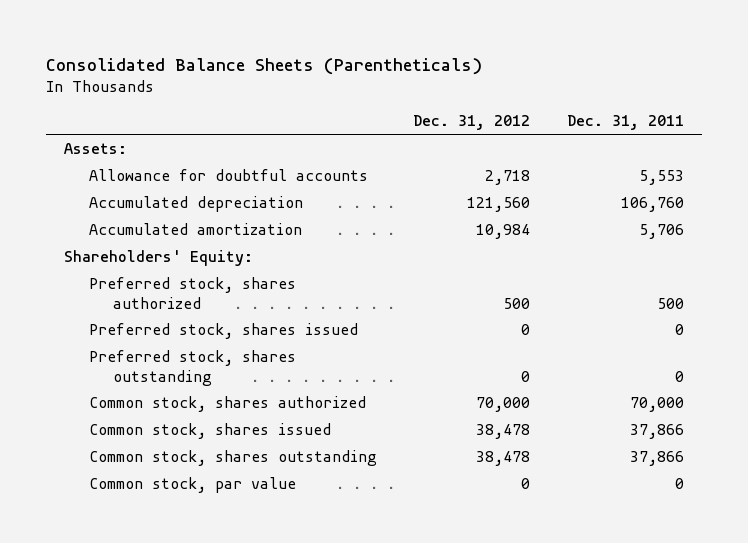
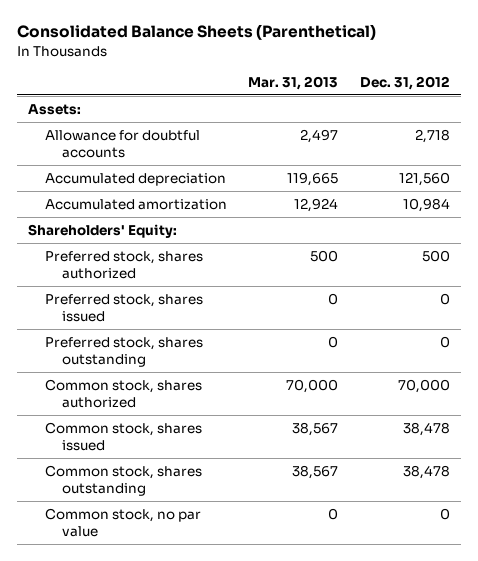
[46,57,483,75] Consolidated Balance Sheets (Parentheticals) -> [16,24,376,41] Consolidated Balance Sheets (Parenthetical)
[566,115,684,131] Dec. 31, 2011 -> none
none -> [248,75,339,90] Mar. 31, 2013
[88,476,296,493] Common stock, par value -> [44,507,201,538] Common stock, no par value

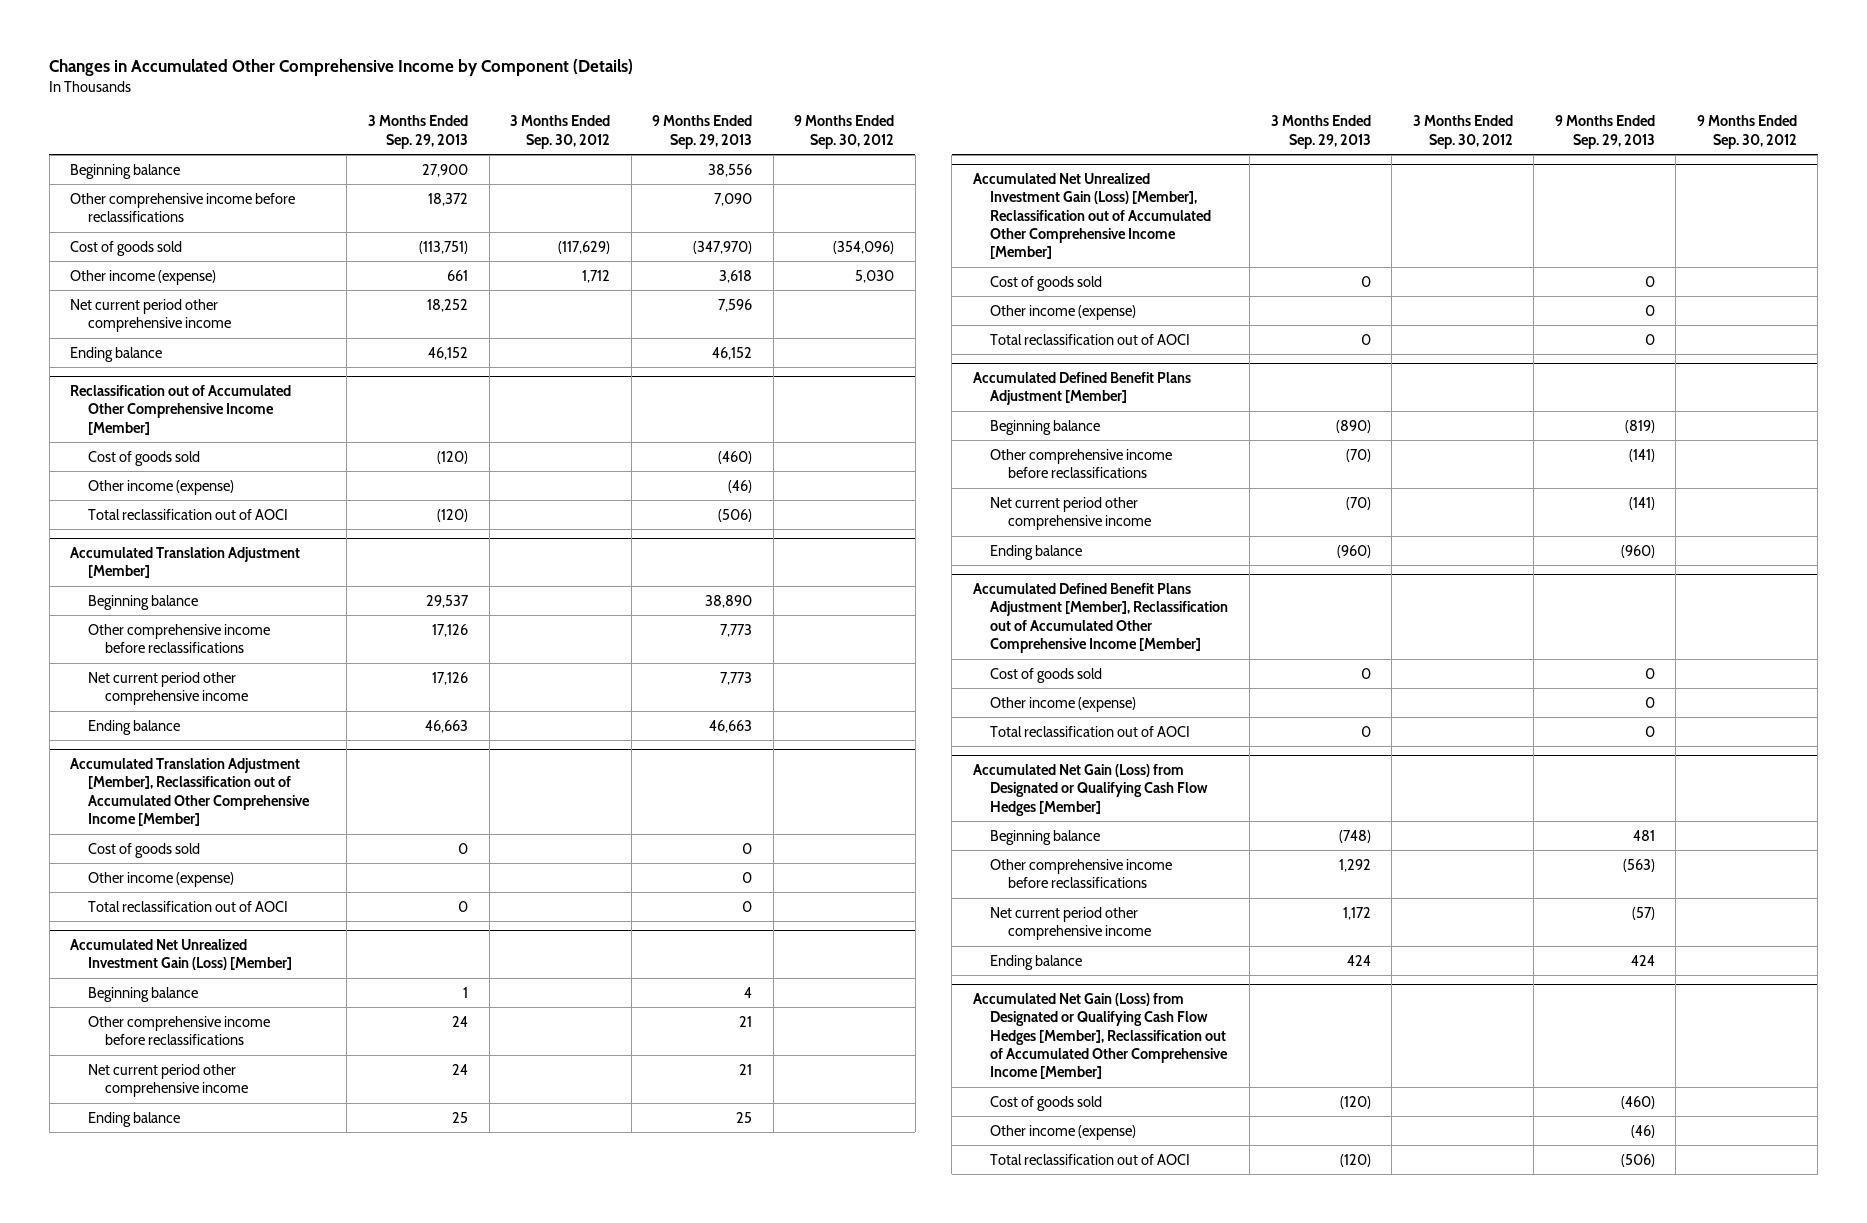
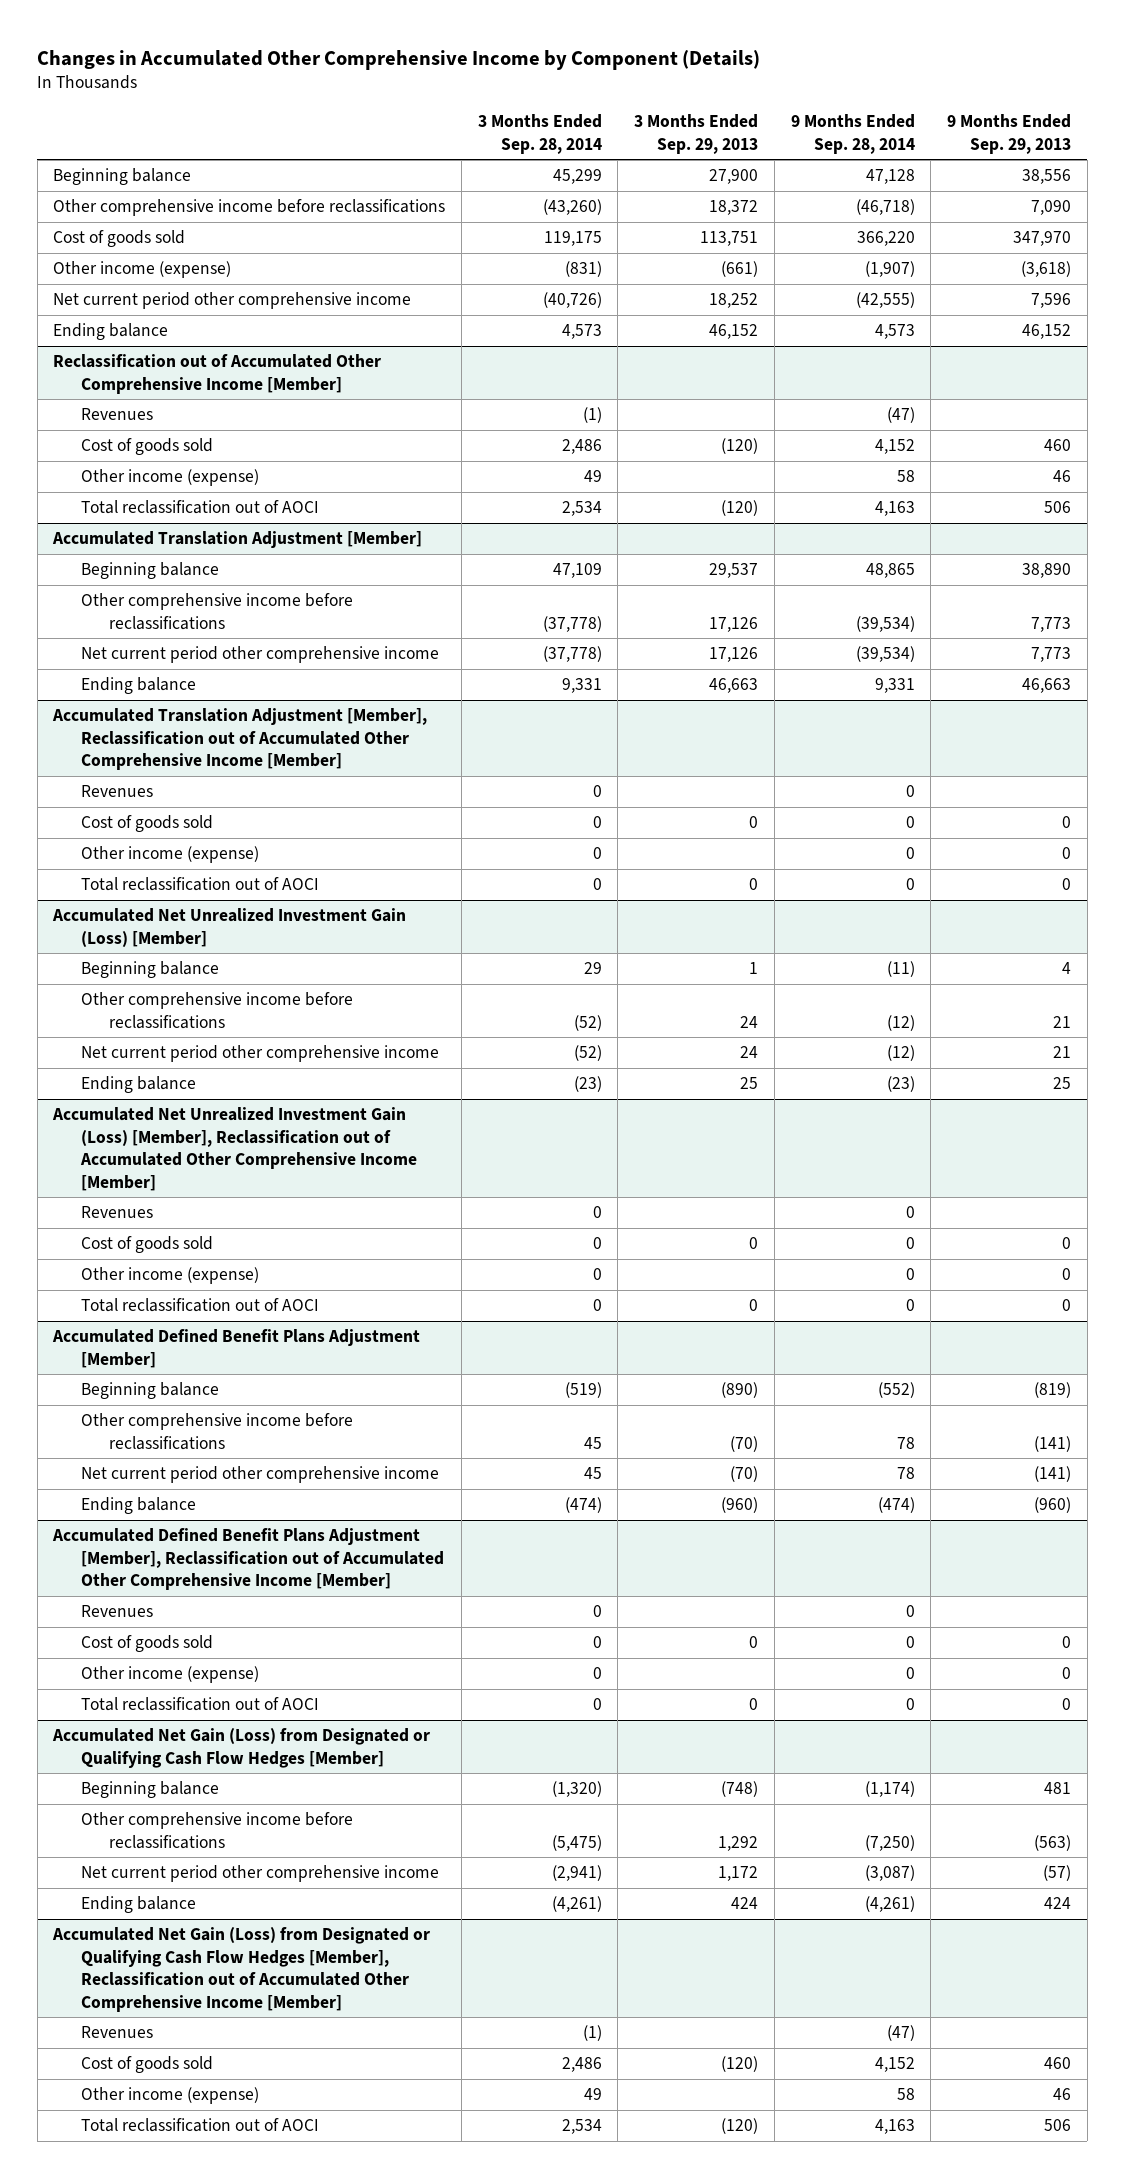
[510,115,611,149] 3 Months Ended Sep. 30, 2012 -> none
[794,115,895,149] 9 Months Ended Sep. 30, 2012 -> none
none -> [477,114,602,154] 3 Months Ended Sep. 28, 2014
none -> [790,114,915,154] 9 Months Ended Sep. 28, 2014
[419,240,469,254] (113,751) -> [700,231,759,247] 113,751
[693,240,753,254] (347,970) -> [1012,231,1071,247] 347,970
[447,269,469,281] 661 -> [721,261,759,278] (661)
[719,269,753,283] 3,618 -> [1020,261,1071,278] (3,618)
none -> [81,408,154,421] Revenues
[718,450,753,464] (460) -> [1043,439,1071,452] 460
[728,479,753,493] (46) -> [1052,470,1071,483] 46
[718,508,753,522] (506) -> [1043,501,1071,514] 506
none -> [81,785,154,798] Revenues
none -> [81,1206,154,1219] Revenues
none -> [81,1605,154,1618] Revenues
none -> [81,2026,154,2039] Revenues
[1620,1095,1655,1109] (460) -> [1043,2057,1071,2070] 460
[1630,1124,1655,1138] (46) -> [1052,2088,1071,2101] 46
[1620,1153,1655,1167] (506) -> [1043,2119,1071,2132] 506

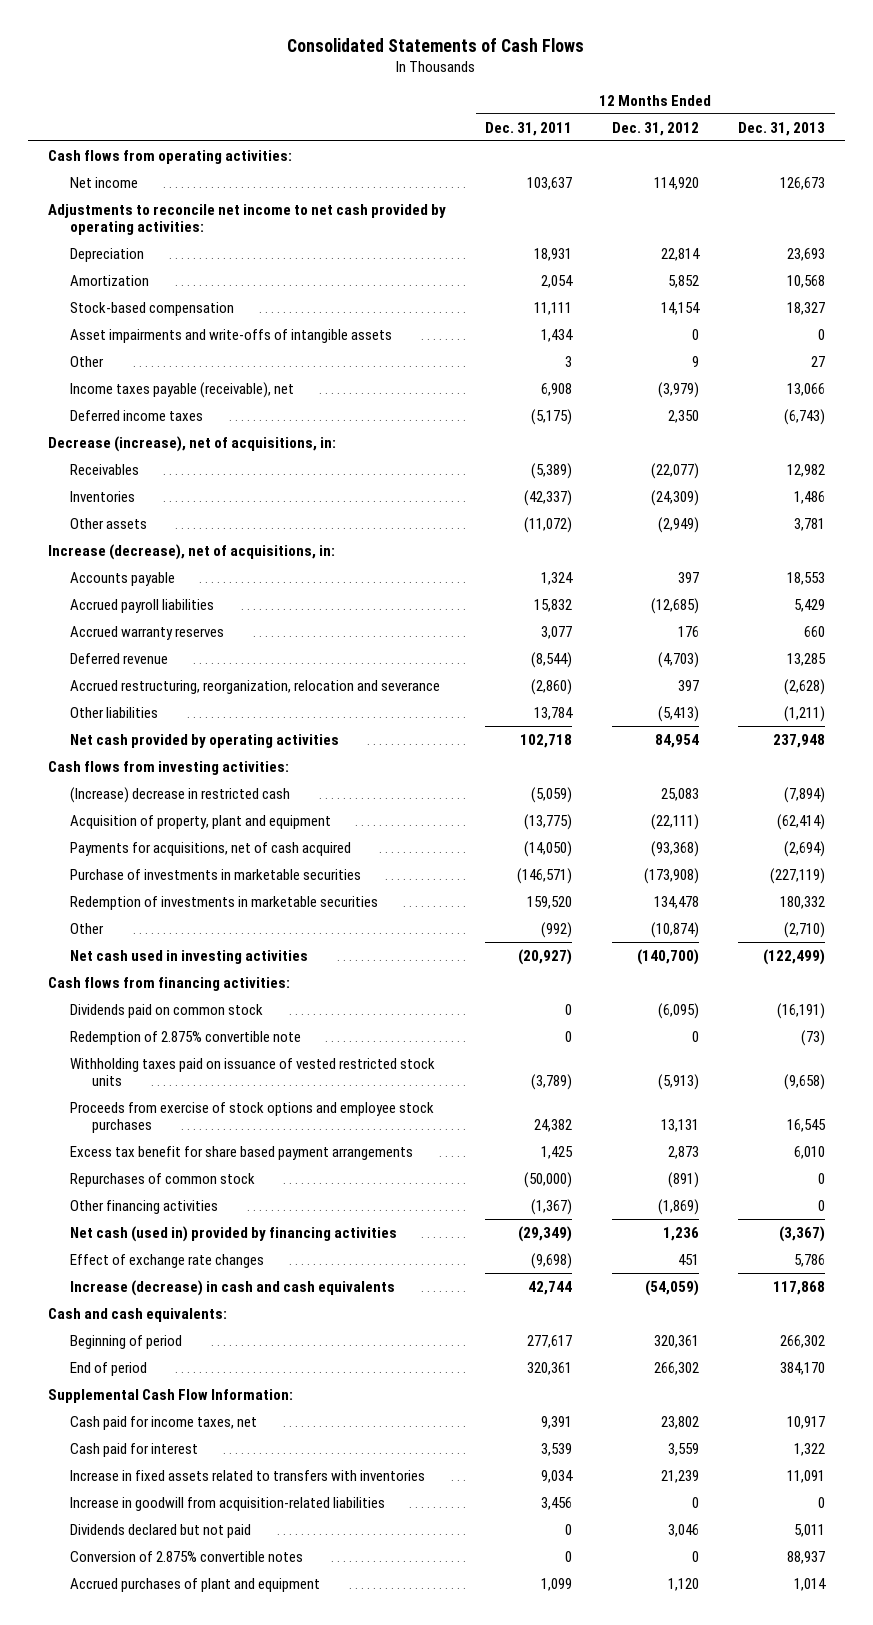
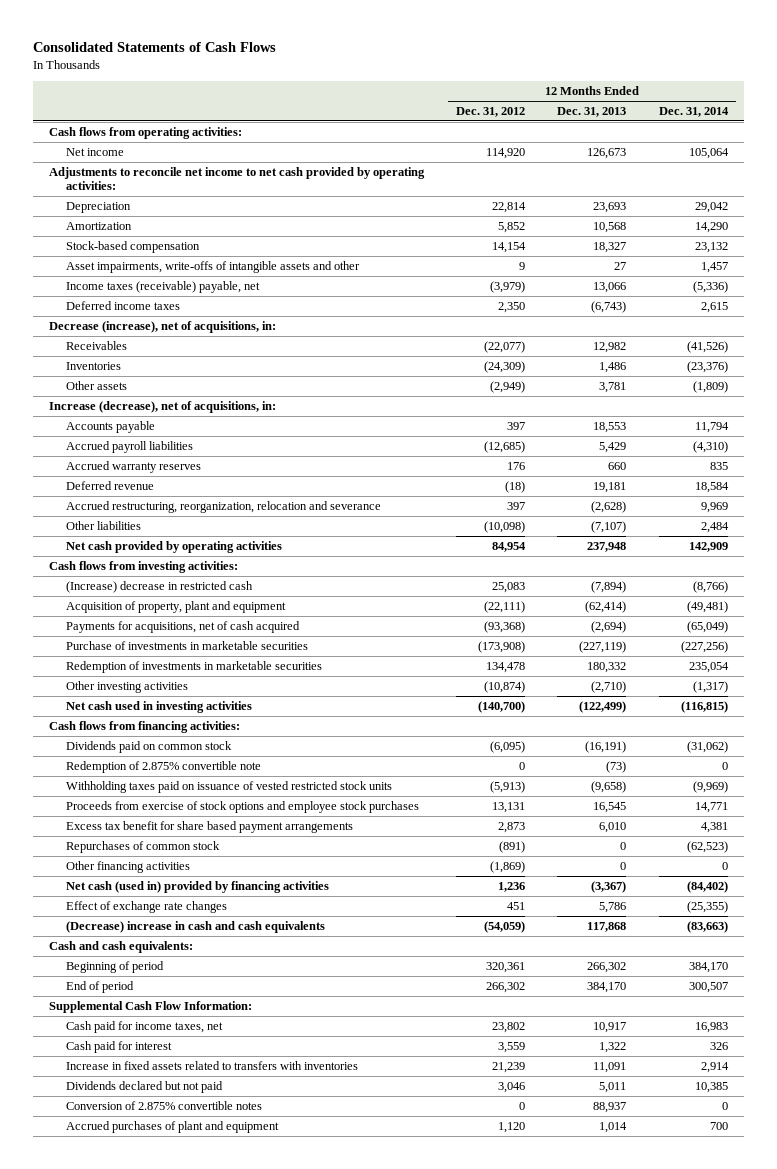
[485,121,573,136] Dec. 31, 2011 -> none
none -> [658,107,729,118] Dec. 31, 2014
[70,328,393,343] Asset impairments and write-offs of intangible assets -> none
[70,355,105,367] Other -> [65,260,360,273] Asset impairments, write-offs of intangible assets and other
[70,381,295,398] Income taxes payable (receivable), net -> [65,280,260,293] Income taxes (receivable) payable, net
[657,651,699,668] (4,703) -> [505,480,526,493] (18)
[786,652,826,666] 13,285 -> [593,481,627,493] 19,181
[657,705,699,722] (5,413) -> [484,520,526,533] (10,098)
[783,705,825,722] (1,211) -> [591,520,627,533] (7,107)
[70,922,105,934] Other -> [65,680,188,693] Other investing activities
[70,1279,396,1296] Increase (decrease) in cash and cash equivalents -> [65,920,325,933] (Decrease) increase in cash and cash equivalents
[70,1496,386,1511] Increase in goodwill from acquisition-related liabilities -> none

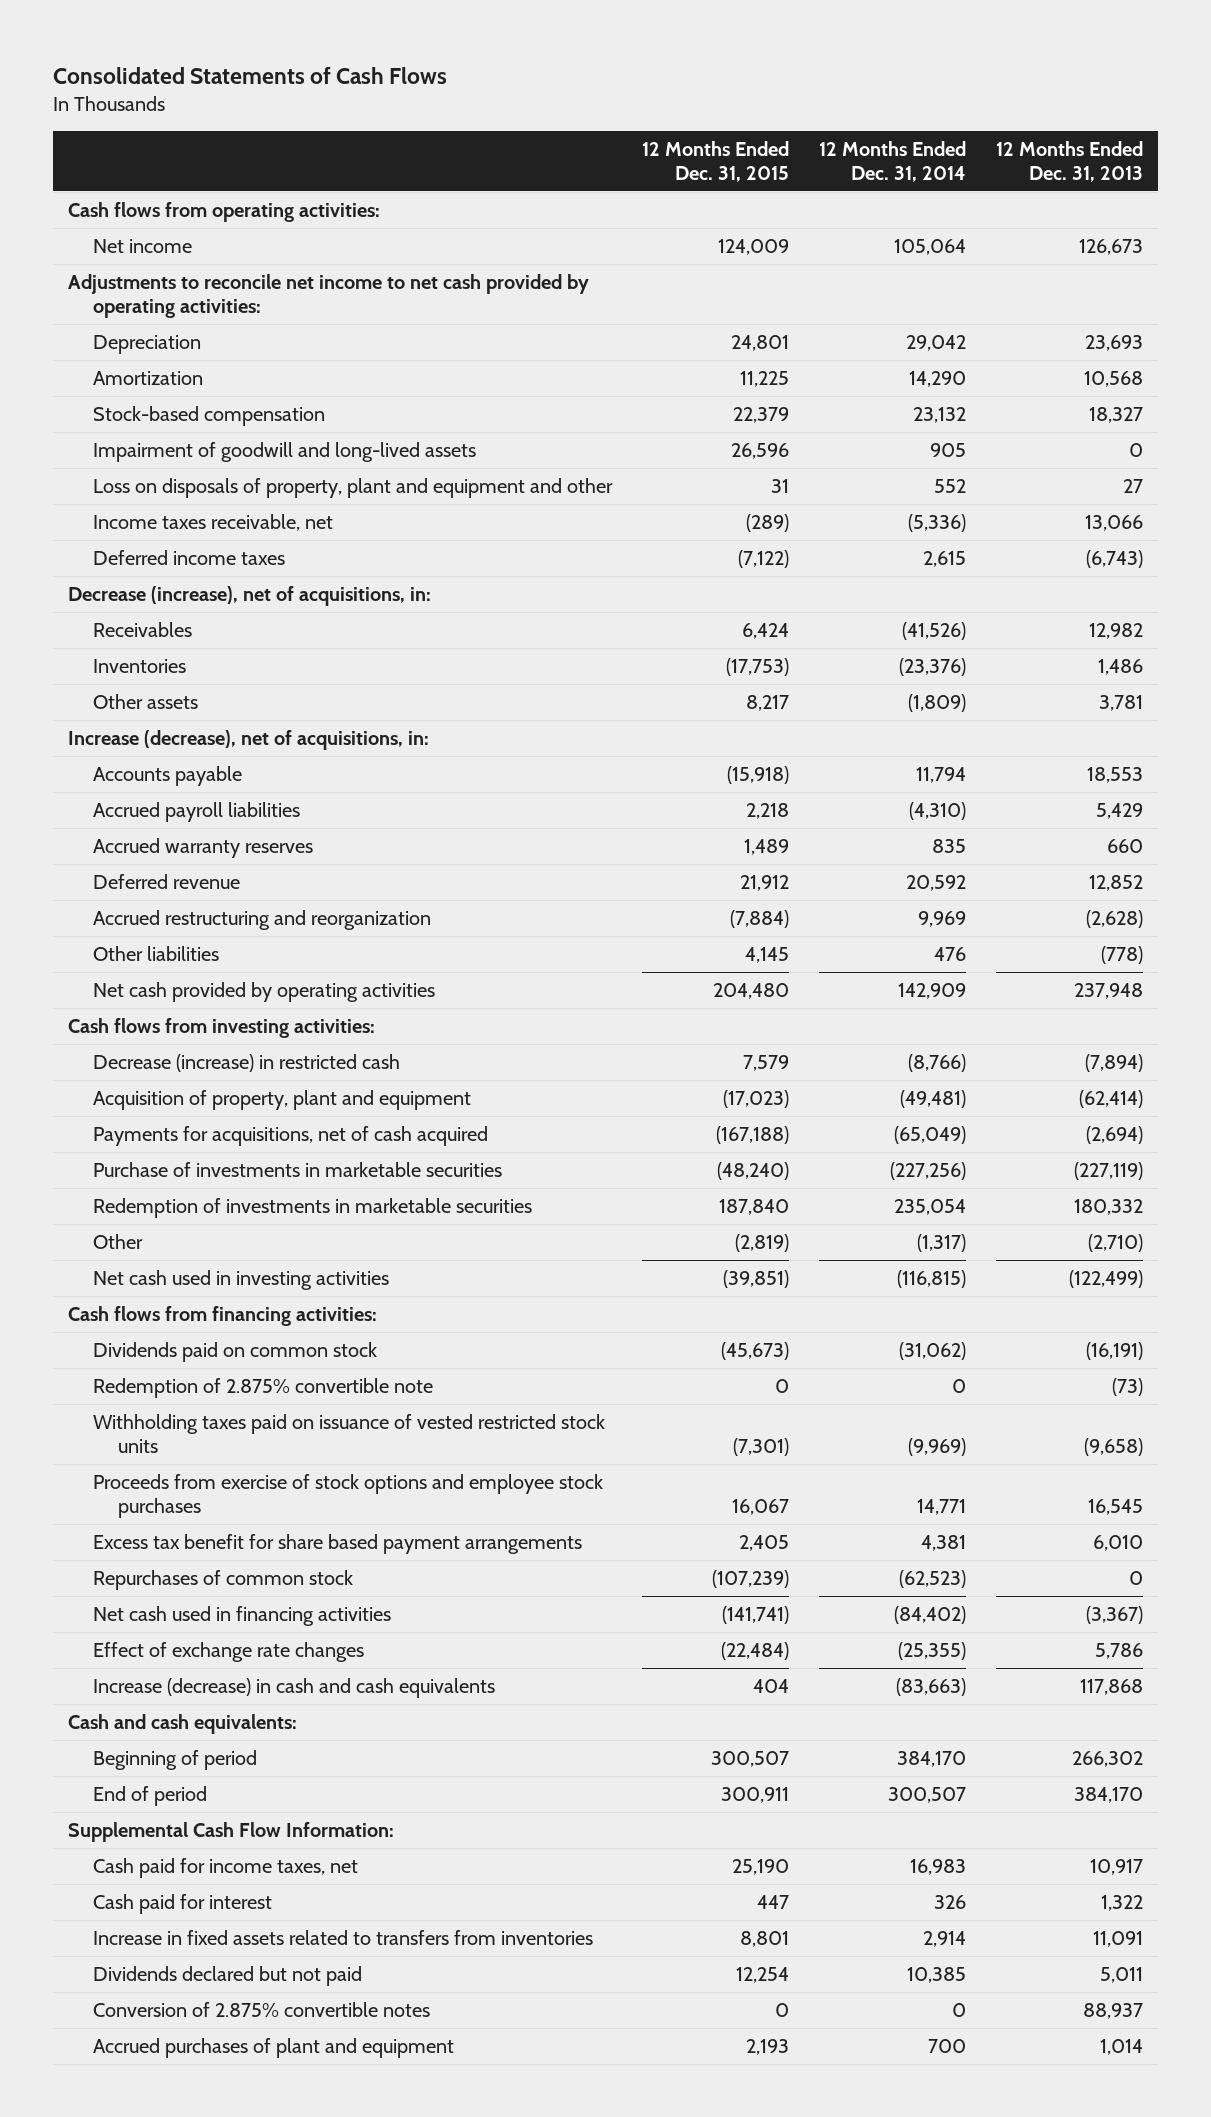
[456,107,526,118] Dec. 31, 2012 -> none
none -> [642,140,790,182] 12 Months Ended Dec. 31, 2015
[65,260,360,273] Asset impairments, write-offs of intangible assets and other -> none
none -> [93,442,477,463] Impairment of goodwill and long-lived assets
none -> [93,478,614,499] Loss on disposals of property, plant and equipment and other
[65,280,260,293] Income taxes (receivable) payable, net -> [93,514,334,532] Income taxes receivable, net
[593,481,627,493] 19,181 -> [1089,875,1144,892] 12,852
[694,481,729,493] 18,584 -> [906,875,967,892] 20,592
[65,500,381,513] Accrued restructuring, reorganization, relocation and severance -> [93,910,432,931] Accrued restructuring and reorganization
[591,520,627,533] (7,107) -> [1101,946,1144,965] (778)
[700,521,729,533] 2,484 -> [934,947,967,962] 476
[65,580,253,593] (Increase) decrease in restricted cash -> [93,1054,401,1073] Decrease (increase) in restricted cash
[65,680,188,693] Other investing activities -> [93,1234,144,1250] Other
[65,860,190,873] Other financing activities -> none
[65,880,329,893] Net cash (used in) provided by financing activities -> [93,1606,392,1627] Net cash used in financing activities
[65,920,325,933] (Decrease) increase in cash and cash equivalents -> [93,1678,496,1699] Increase (decrease) in cash and cash equivalents
[65,1060,358,1070] Increase in fixed assets related to transfers with inventories -> [93,1930,594,1946] Increase in fixed assets related to transfers from inventories

